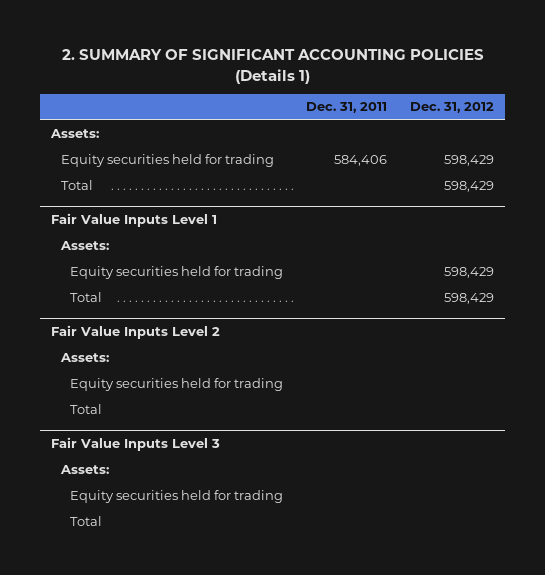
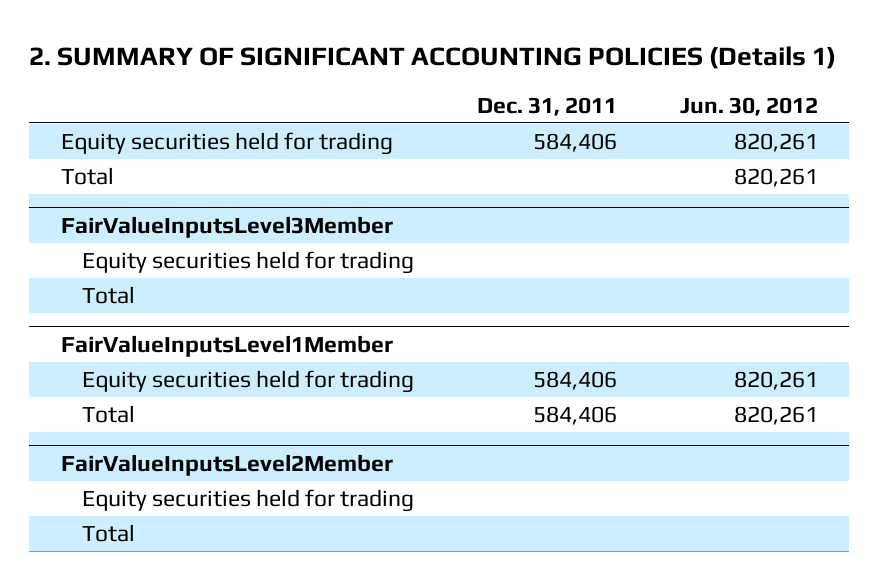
[409,102,494,114] Dec. 31, 2012 -> none
none -> [679,96,818,116] Jun. 30, 2012
[50,129,100,139] Assets: -> none
[51,213,218,228] Fair Value Inputs Level 1 -> none
[59,241,109,251] Assets: -> none
[69,266,283,280] Equity securities held for trading -> none
[69,292,102,303] Total -> none
[51,325,221,340] Fair Value Inputs Level 2 -> none
[59,353,109,363] Assets: -> none
[69,378,283,392] Equity securities held for trading -> none
[69,404,102,415] Total -> none
[51,437,221,452] Fair Value Inputs Level 3 -> none
[59,465,109,475] Assets: -> none
[69,490,283,504] Equity securities held for trading -> none
[69,516,102,527] Total -> none
none -> [60,215,393,238] FairValueInputsLevel3Member
none -> [82,250,415,274] Equity securities held for trading
none -> [82,285,136,304] Total
none -> [60,334,393,357] FairValueInputsLevel1Member
none -> [82,369,415,393] Equity securities held for trading
none -> [82,404,136,423] Total
none -> [60,453,393,476] FairValueInputsLevel2Member
none -> [82,488,415,512] Equity securities held for trading
none -> [82,523,136,542] Total

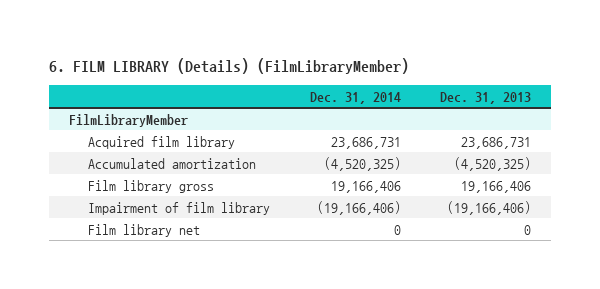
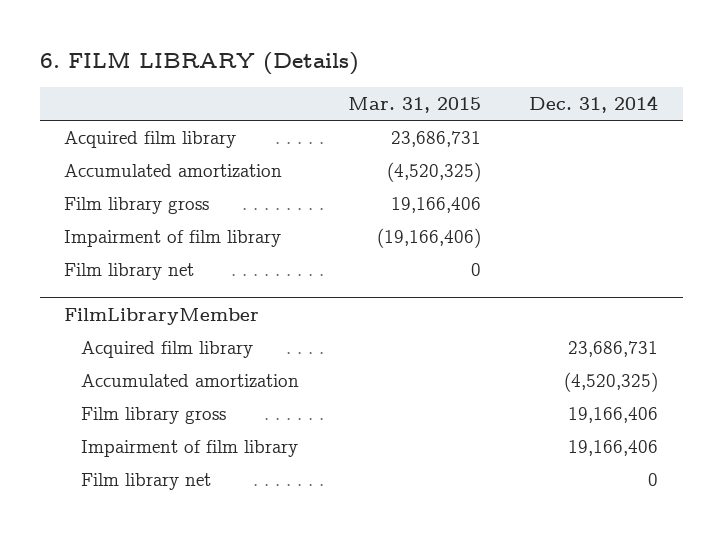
[49,57,410,74] 6. FILM LIBRARY (Details) (FilmLibraryMember) -> [39,51,359,76] 6. FILM LIBRARY (Details)
[440,91,532,104] Dec. 31, 2013 -> none
none -> [347,96,481,113] Mar. 31, 2015
none -> [63,130,236,148] Acquired film library
none -> [63,163,282,177] Accumulated amortization
none -> [63,196,209,214] Film library gross
none -> [63,229,281,247] Impairment of film library
none -> [63,262,194,280] Film library net
[316,200,401,215] (19,166,406) -> [568,439,659,456] 19,166,406

